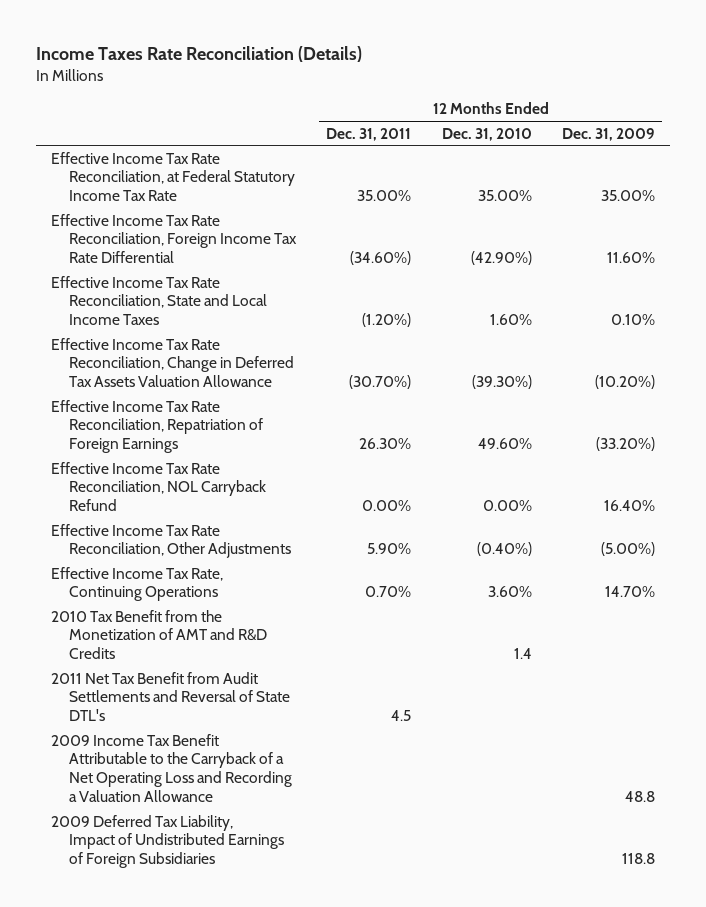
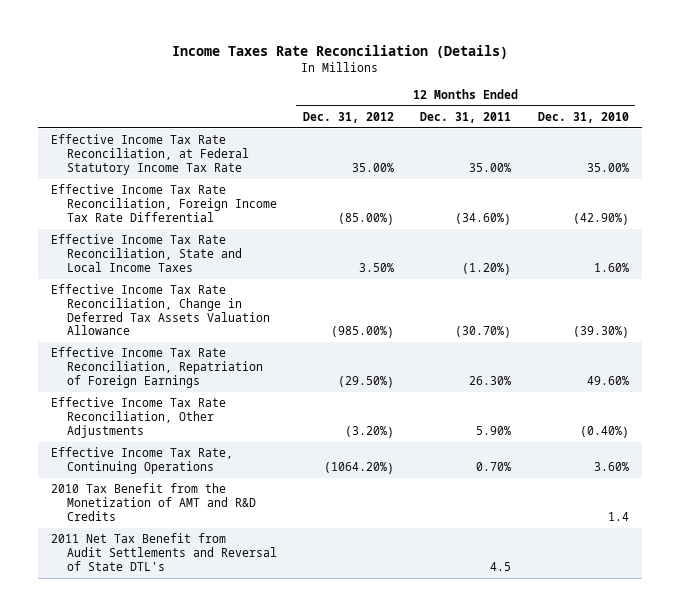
[561,127,655,141] Dec. 31, 2009 -> none
none -> [303,112,395,124] Dec. 31, 2012
[51,461,267,512] Effective Income Tax Rate Reconciliation, NOL Carryback Refund -> none
[51,733,293,803] 2009 Income Tax Benefit Attributable to the Carryback of a Net Operating Loss and Recording a Valuation Allowance -> none
[51,814,285,869] 2009 Deferred Tax Liability, Impact of Undistributed Earnings of Foreign Subsidiaries -> none

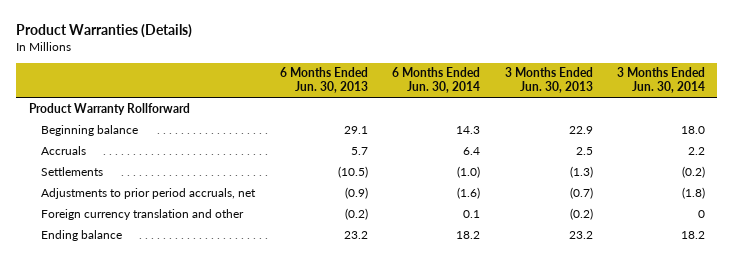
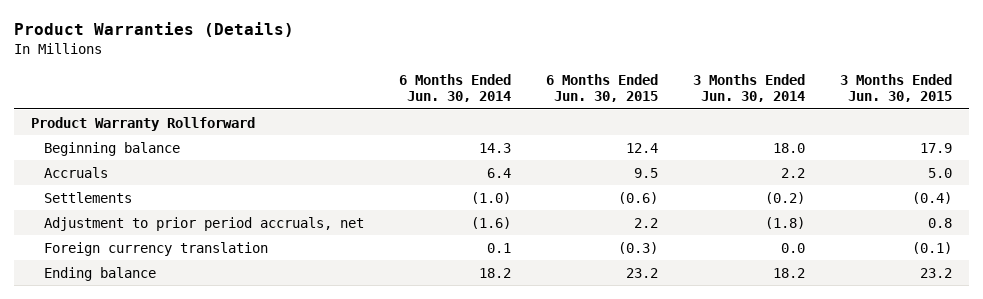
[279,67,368,94] 6 Months Ended Jun. 30, 2013 -> none
[504,67,593,94] 3 Months Ended Jun. 30, 2013 -> none
none -> [545,74,658,103] 6 Months Ended Jun. 30, 2015
none -> [839,74,952,103] 3 Months Ended Jun. 30, 2015
[41,187,257,199] Adjustments to prior period accruals, net -> [43,216,364,231] Adjustment to prior period accruals, net
[41,208,245,220] Foreign currency translation and other -> [43,241,268,256] Foreign currency translation
[698,209,706,218] 0 -> [780,242,805,253] 0.0

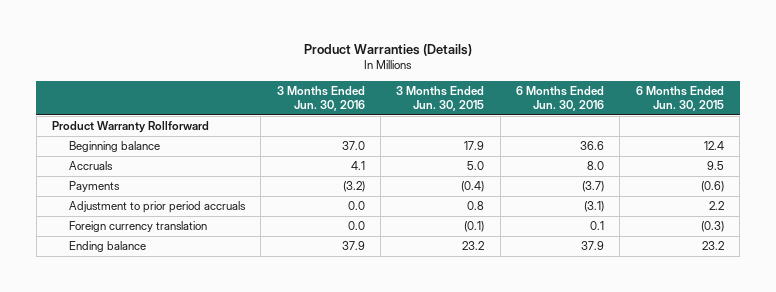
[398,74,511,103] 6 Months Ended Jun. 30, 2014 -> none
[692,74,805,103] 3 Months Ended Jun. 30, 2014 -> none
none -> [276,86,365,111] 3 Months Ended Jun. 30, 2016
none -> [516,86,605,111] 6 Months Ended Jun. 30, 2016
[43,191,132,203] Settlements -> [69,181,121,193] Payments
[43,216,364,231] Adjustment to prior period accruals, net -> [69,201,247,214] Adjustment to prior period accruals

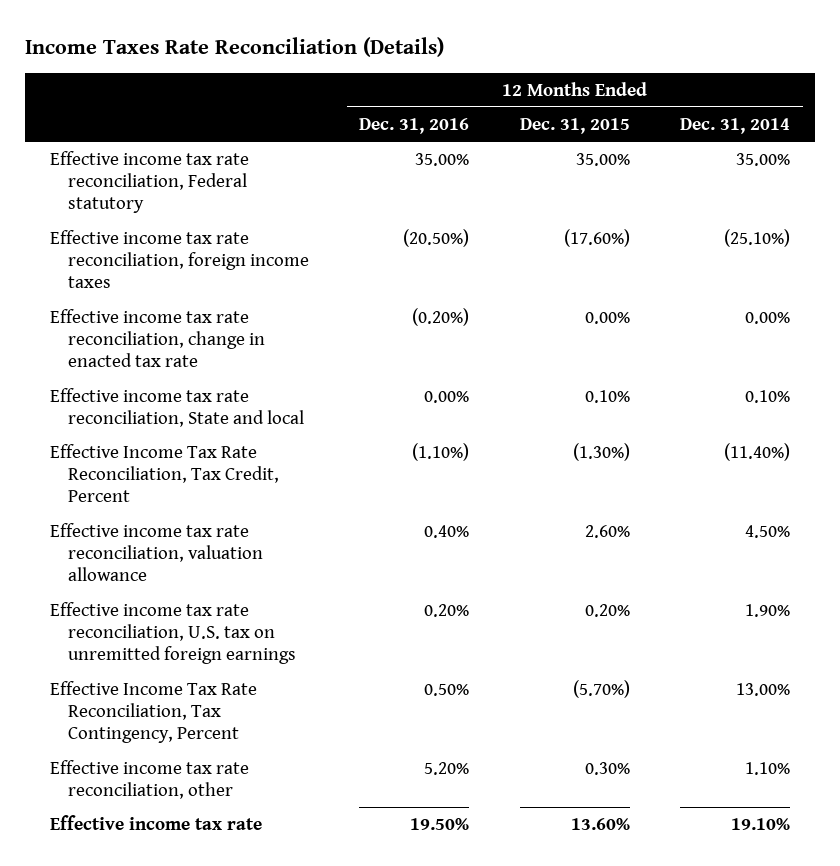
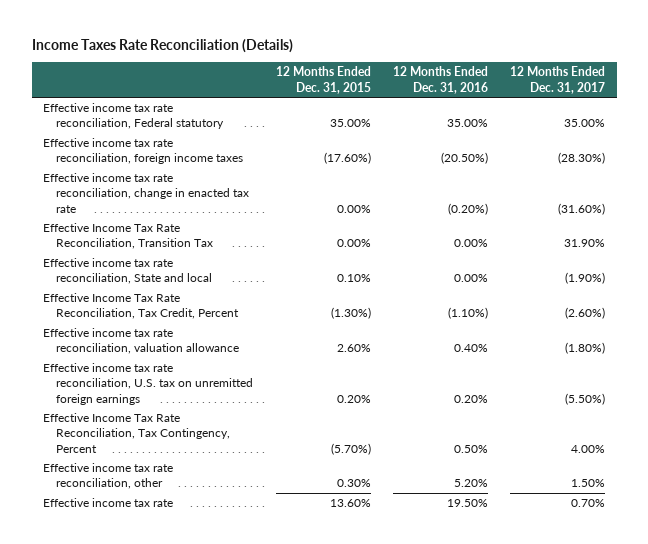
[680,117,791,134] Dec. 31, 2014 -> none
none -> [510,66,606,94] 12 Months Ended Dec. 31, 2017
none -> [42,223,214,250] Effective Income Tax Rate Reconciliation, Transition Tax

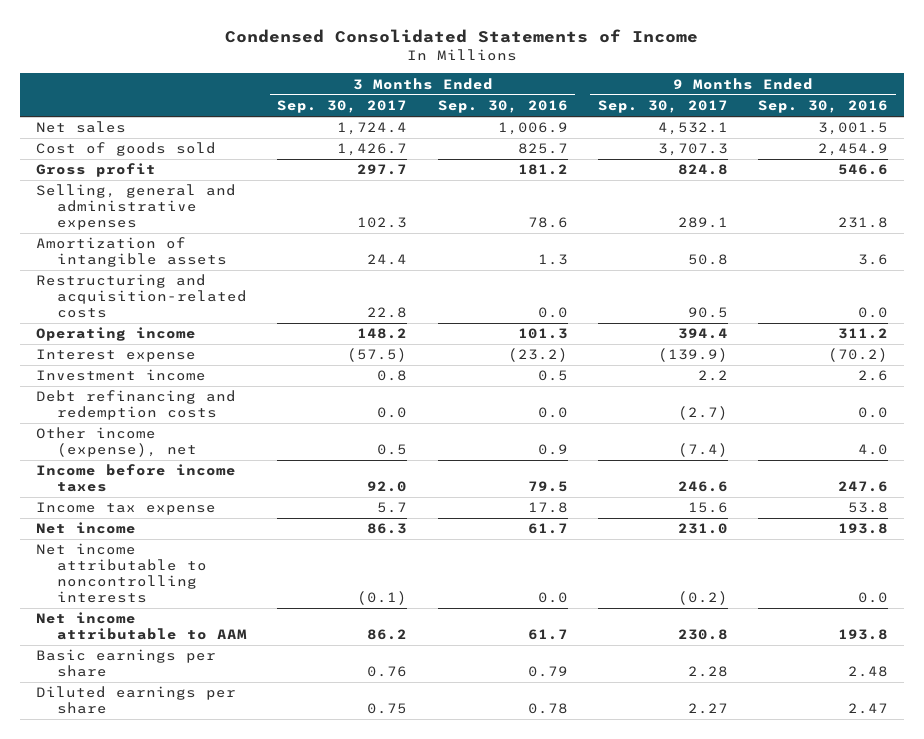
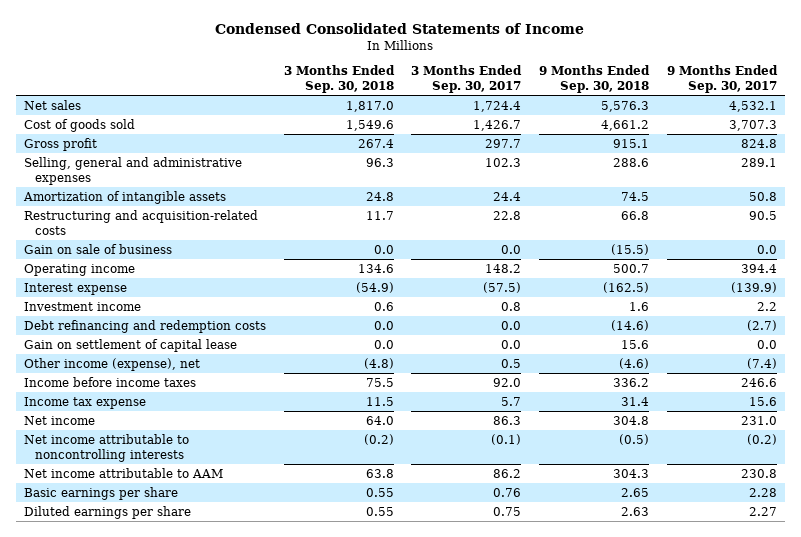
[437,100,568,114] Sep. 30, 2016 -> none
[758,100,889,114] Sep. 30, 2016 -> none
none -> [283,65,395,94] 3 Months Ended Sep. 30, 2018
none -> [539,65,651,94] 9 Months Ended Sep. 30, 2018
none -> [24,243,173,254] Gain on sale of business
none -> [24,338,238,352] Gain on settlement of capital lease

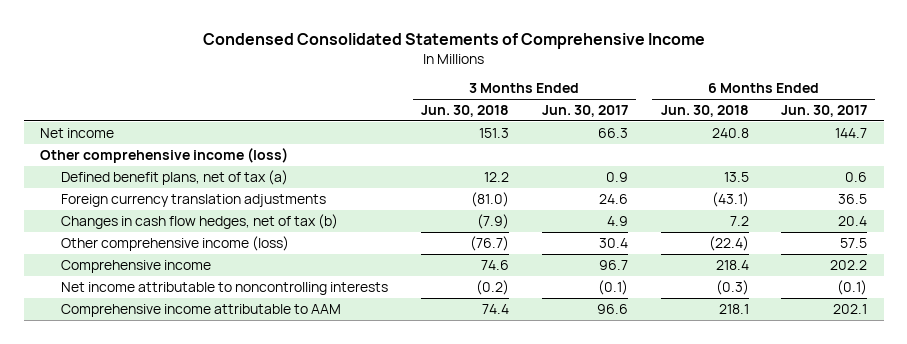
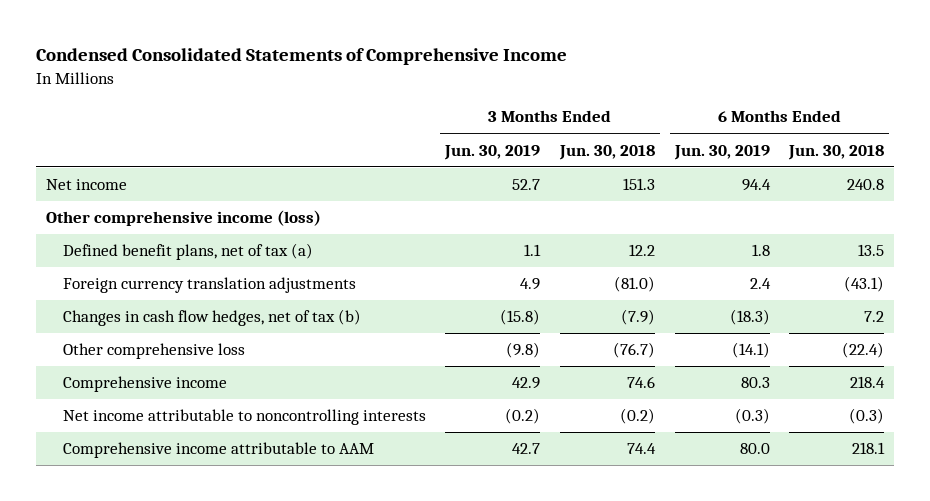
[541,105,628,118] Jun. 30, 2017 -> none
[781,105,868,118] Jun. 30, 2017 -> none
none -> [444,144,541,160] Jun. 30, 2019
none -> [673,144,770,160] Jun. 30, 2019
[61,235,290,251] Other comprehensive income (loss) -> [62,343,245,360] Other comprehensive loss

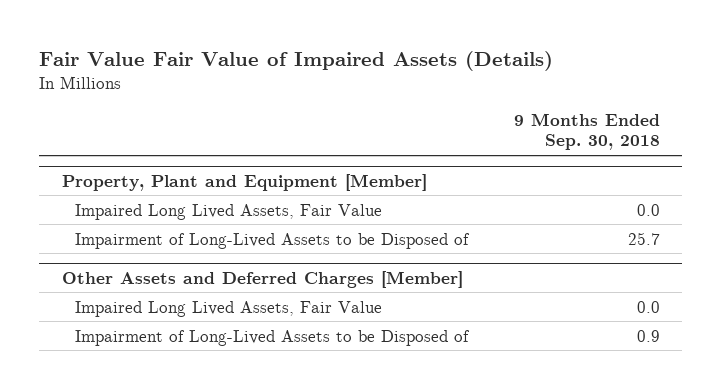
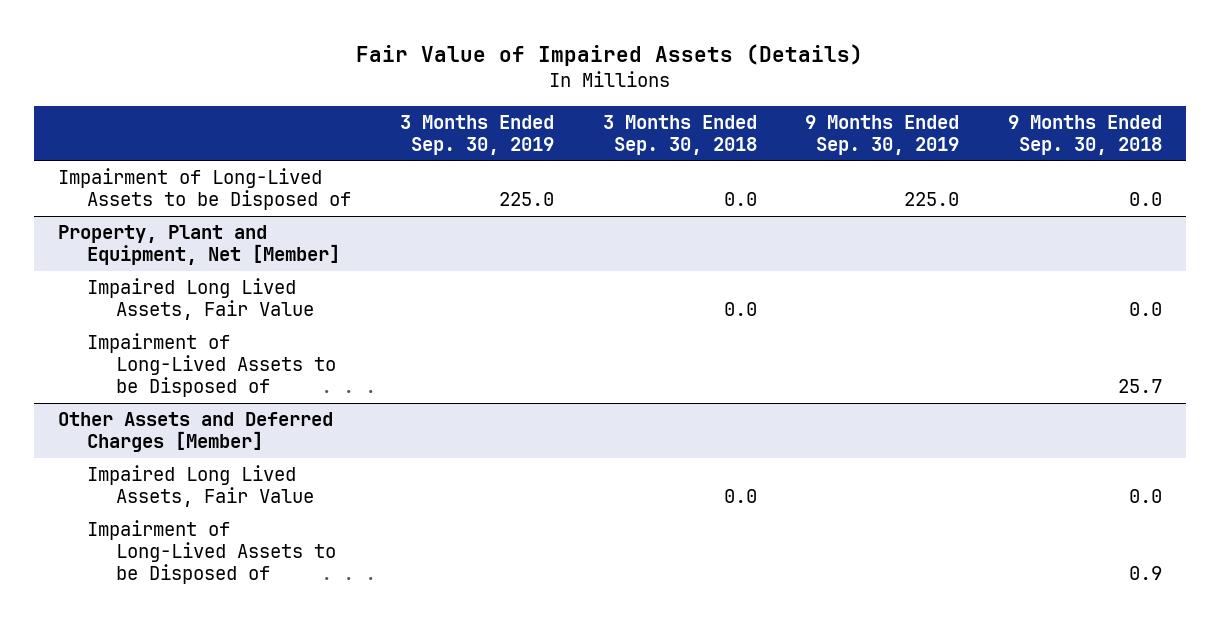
[39,50,554,71] Fair Value Fair Value of Impaired Assets (Details) -> [356,44,864,67] Fair Value of Impaired Assets (Details)
none -> [400,114,555,155] 3 Months Ended Sep. 30, 2019
none -> [602,114,757,155] 3 Months Ended Sep. 30, 2018
none -> [805,114,960,155] 9 Months Ended Sep. 30, 2019
none -> [58,168,352,211] Impairment of Long-Lived Assets to be Disposed of
[62,173,428,191] Property, Plant and Equipment [Member] -> [58,225,341,266] Property, Plant and Equipment, Net [Member]

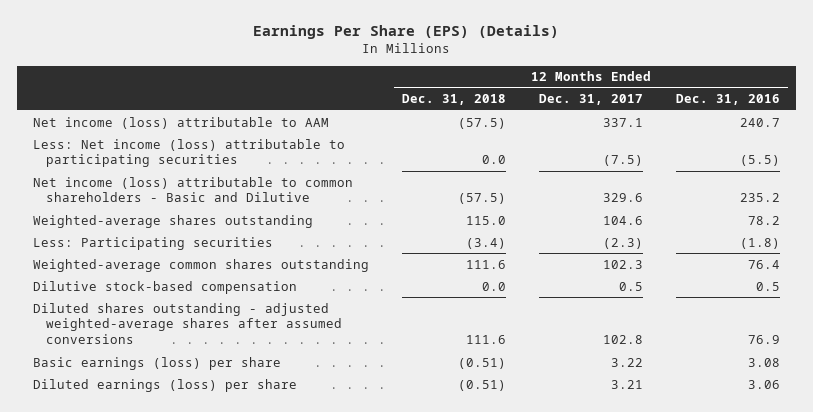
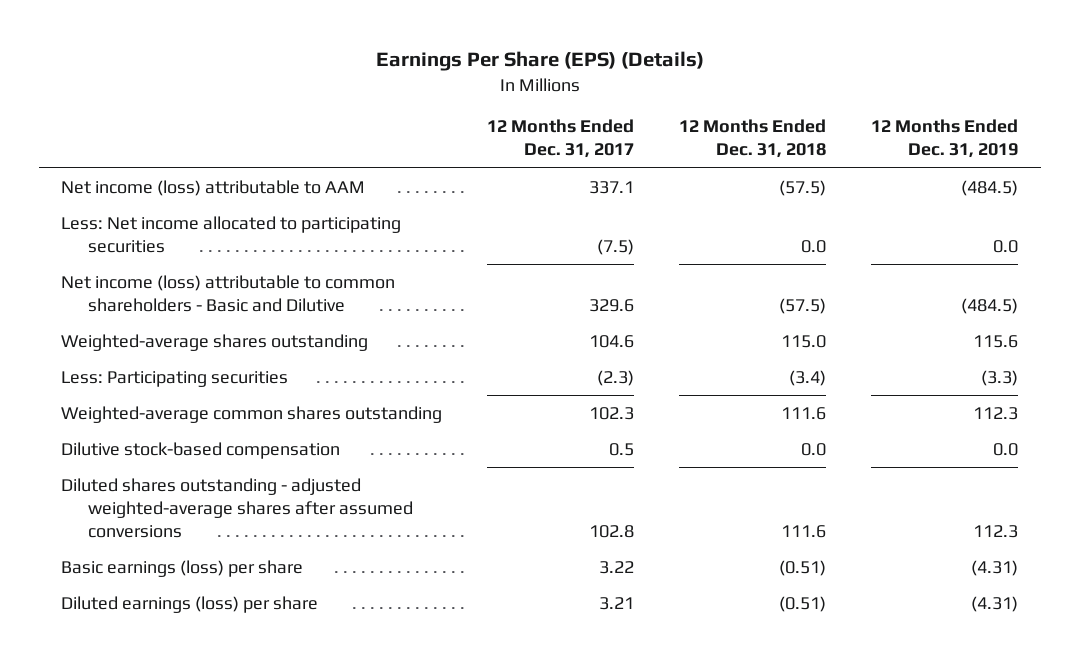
[675,94,780,106] Dec. 31, 2016 -> none
none -> [871,119,1019,159] 12 Months Ended Dec. 31, 2019
[33,138,346,168] Less: Net income (loss) attributable to participating securities -> [61,215,402,253] Less: Net income allocated to participating securities

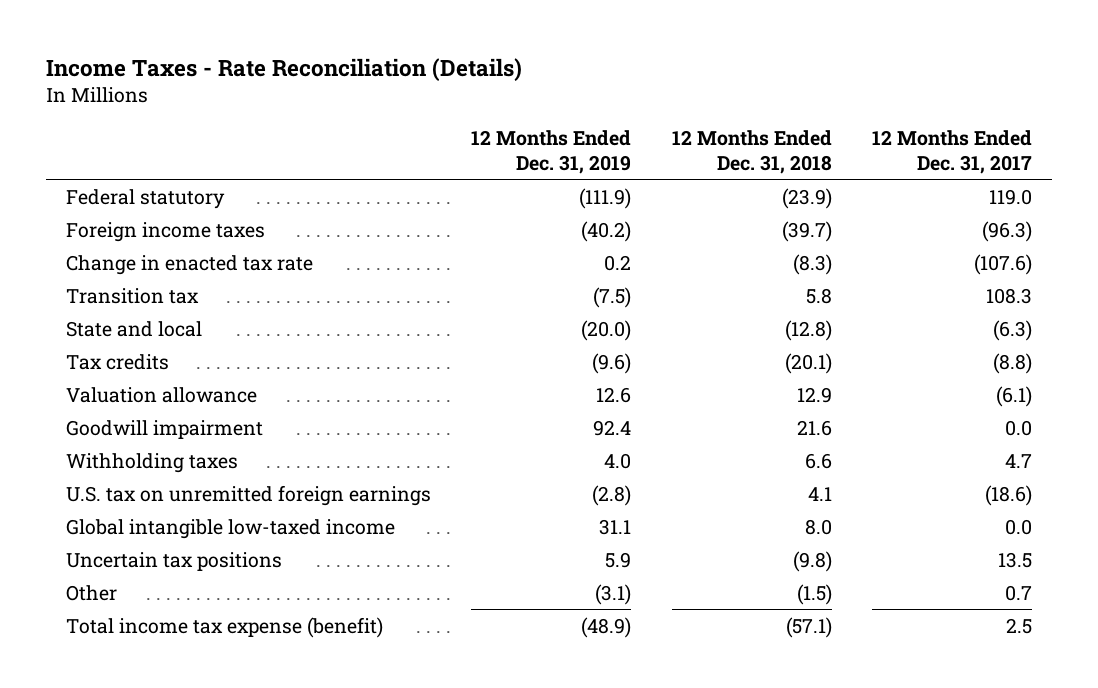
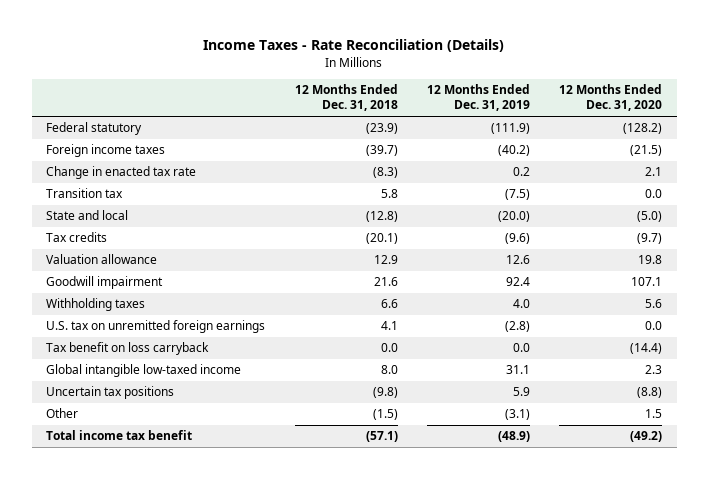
[872,130,1033,174] 12 Months Ended Dec. 31, 2017 -> none
none -> [559,84,663,112] 12 Months Ended Dec. 31, 2020
none -> [46,342,210,356] Tax benefit on loss carryback
[66,616,384,638] Total income tax expense (benefit) -> [46,430,193,441] Total income tax benefit

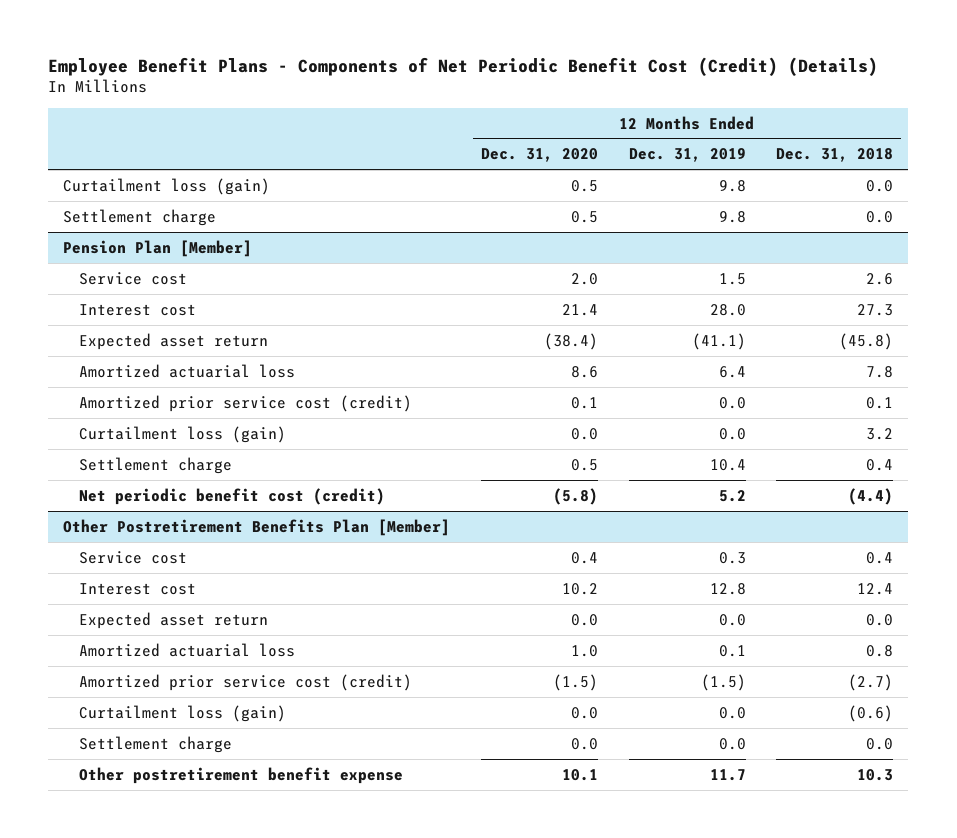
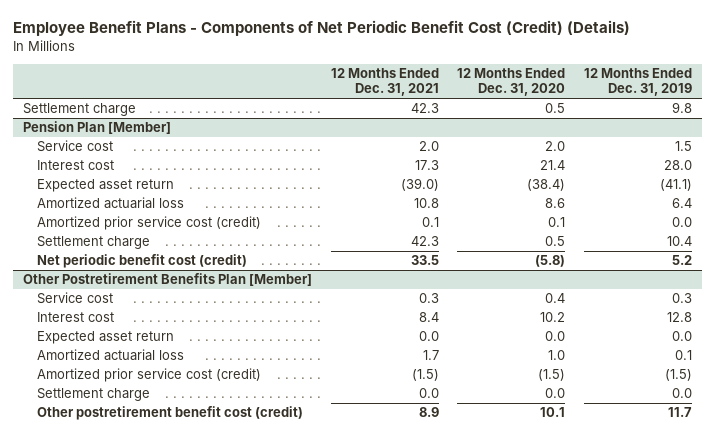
[776,148,894,163] Dec. 31, 2018 -> none
none -> [330,68,439,97] 12 Months Ended Dec. 31, 2021
[63,177,271,195] Curtailment loss (gain) -> none
[79,425,287,443] Curtailment loss (gain) -> none
[79,704,287,722] Curtailment loss (gain) -> none
[79,766,404,784] Other postretirement benefit expense -> [36,406,303,421] Other postretirement benefit cost (credit)

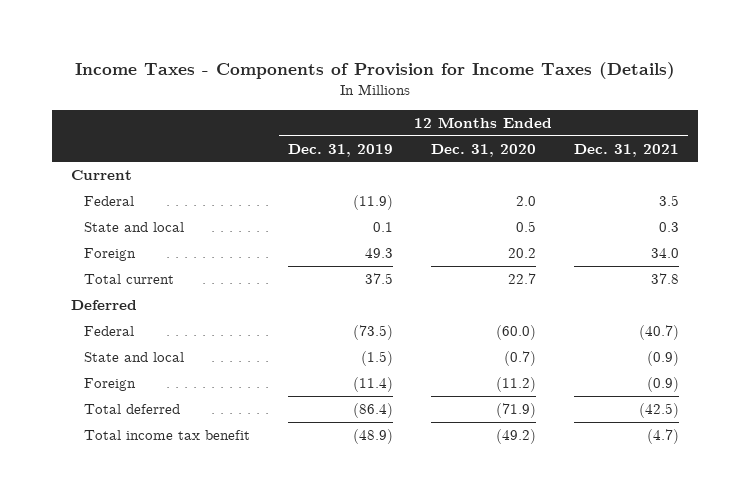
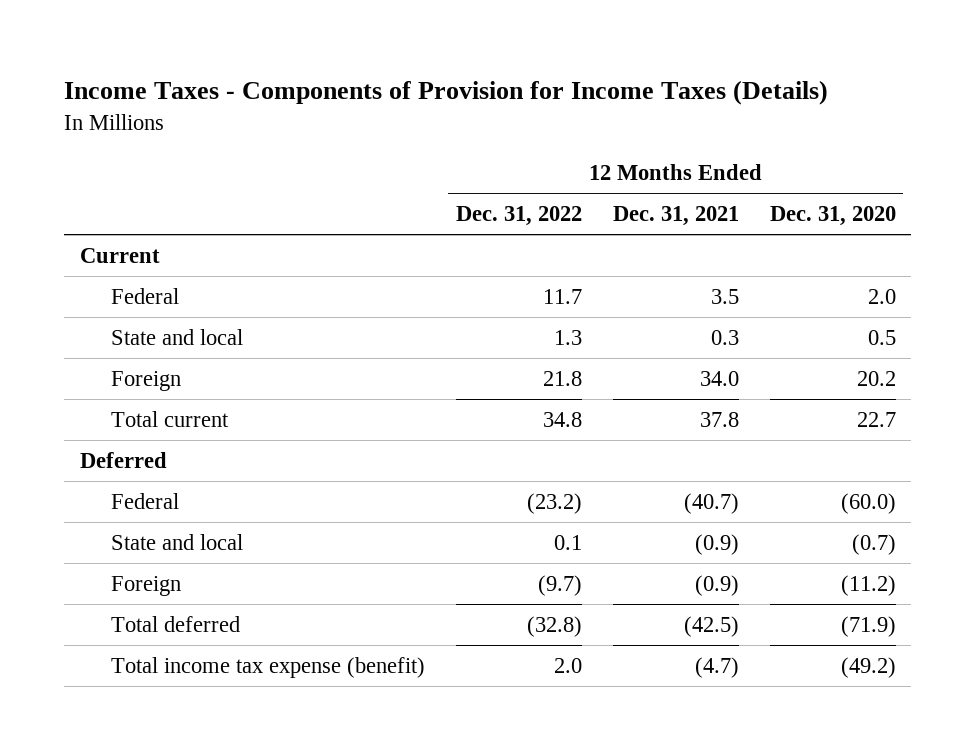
[288,143,394,157] Dec. 31, 2019 -> none
none -> [455,206,582,227] Dec. 31, 2022
[84,430,251,441] Total income tax benefit -> [110,656,425,678] Total income tax expense (benefit)

